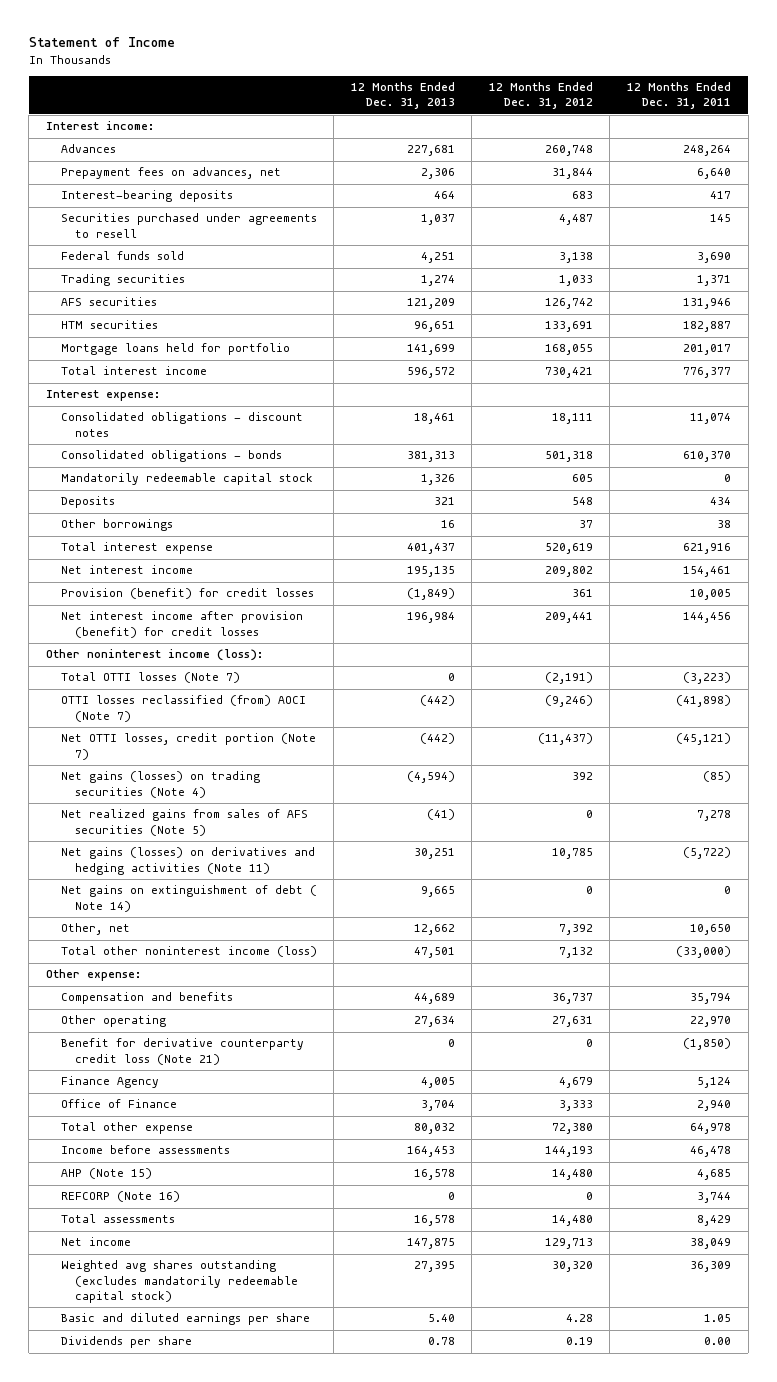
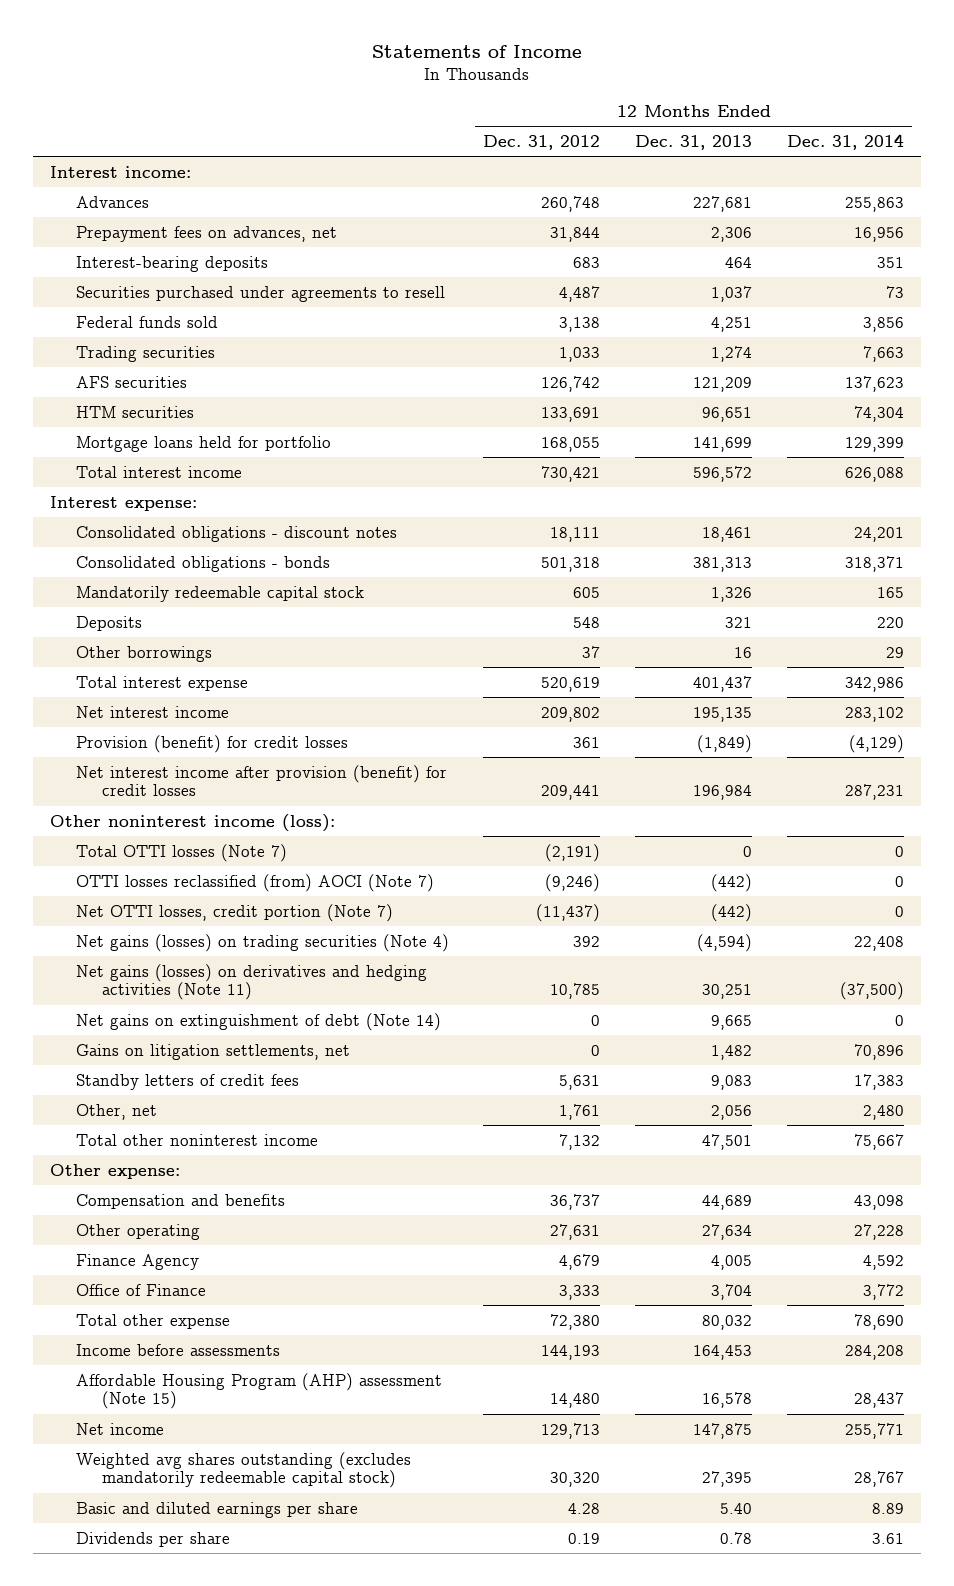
[28,37,175,48] Statement of Income -> [371,44,582,58] Statements of Income
[627,82,732,110] 12 Months Ended Dec. 31, 2011 -> none
none -> [786,133,904,150] Dec. 31, 2014
[60,809,308,836] Net realized gains from sales of AFS securities (Note 5) -> none
[60,885,317,912] Net gains on extinguishment of debt ( Note 14) -> [75,1012,441,1031] Net gains on extinguishment of debt (Note 14)
none -> [75,1043,350,1060] Gains on litigation settlements, net
none -> [75,1073,299,1090] Standby letters of credit fees
[413,924,455,936] 12,662 -> [711,1104,753,1120] 2,056
[558,924,593,936] 7,392 -> [559,1103,601,1120] 1,761
[60,946,317,958] Total other noninterest income (loss) -> [75,1133,318,1146] Total other noninterest income
[60,1038,304,1065] Benefit for derivative counterparty credit loss (Note 21) -> none
[60,1191,180,1203] REFCORP (Note 16) -> none
[60,1214,175,1224] Total assessments -> none
[60,1168,152,1180] AHP (Note 15) -> [75,1372,442,1410] Affordable Housing Program (AHP) assessment (Note 15)

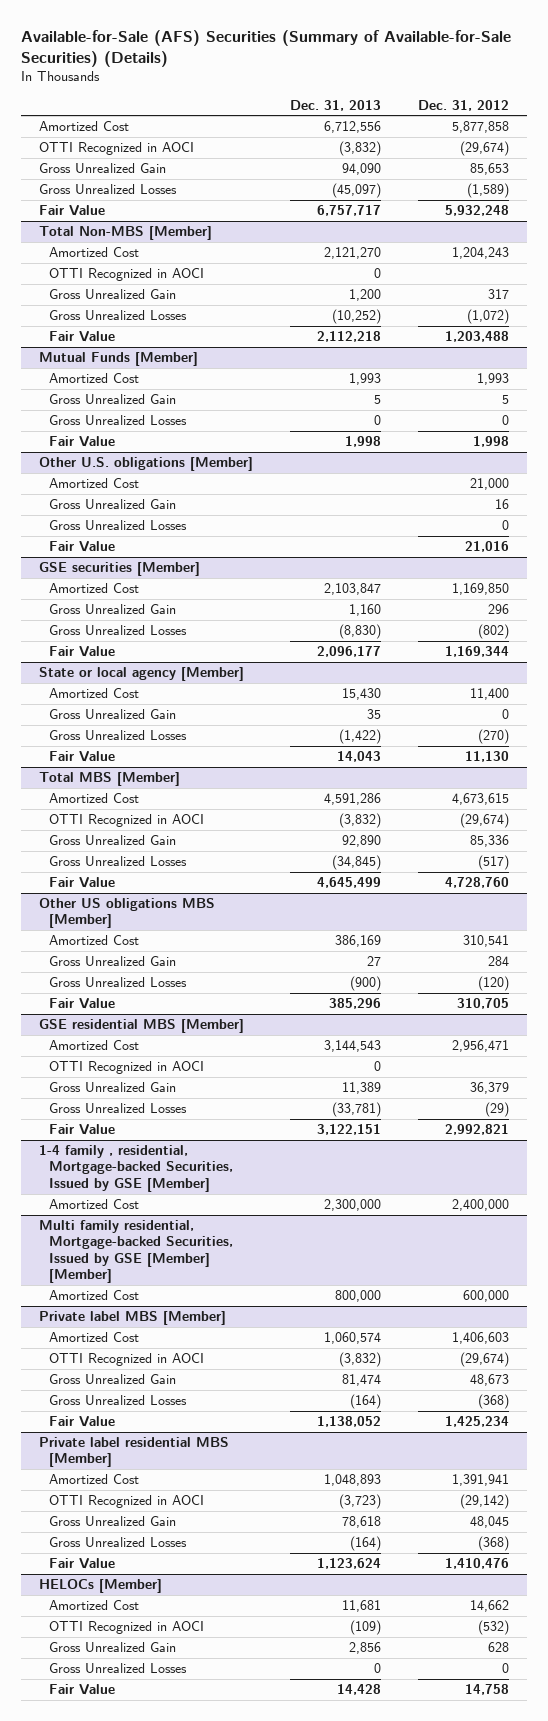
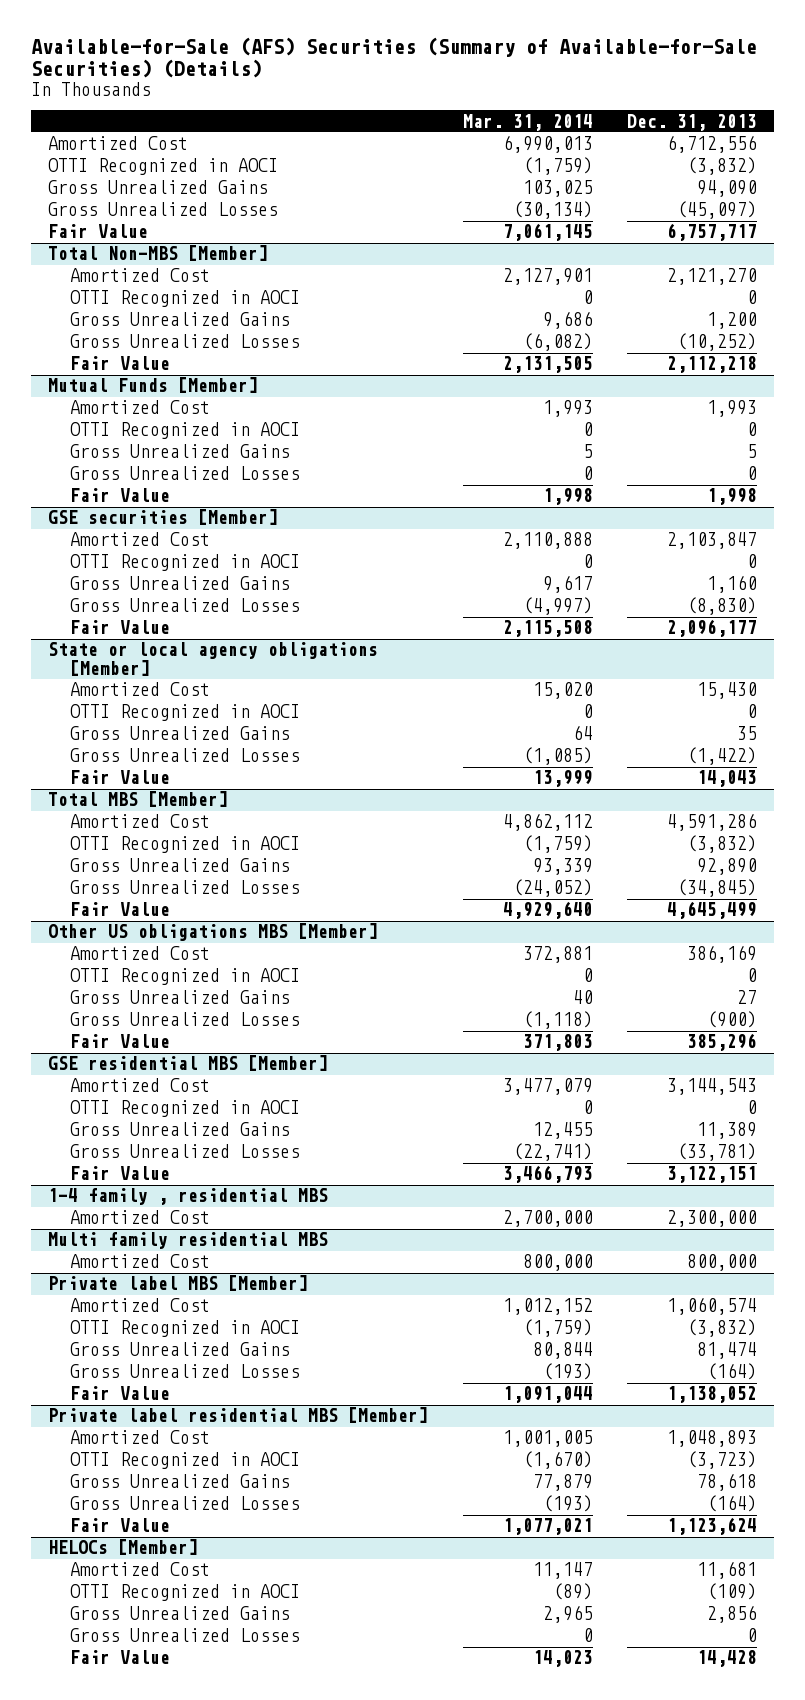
[417,99,509,111] Dec. 31, 2012 -> none
none -> [462,113,593,131] Mar. 31, 2014
[39,163,167,174] Gross Unrealized Gain -> [48,180,269,195] Gross Unrealized Gains
[49,289,177,300] Gross Unrealized Gain -> [70,312,291,327] Gross Unrealized Gains
none -> [70,422,301,440] OTTI Recognized in AOCI
[49,394,177,405] Gross Unrealized Gain -> [70,444,291,459] Gross Unrealized Gains
[39,457,254,472] Other U.S. obligations [Member] -> none
[49,478,140,489] Amortized Cost -> none
[49,499,177,510] Gross Unrealized Gain -> none
[49,520,188,531] Gross Unrealized Losses -> none
[49,541,116,553] Fair Value -> none
none -> [70,554,301,572] OTTI Recognized in AOCI
[49,604,177,615] Gross Unrealized Gain -> [70,576,291,591] Gross Unrealized Gains
[39,667,245,682] State or local agency [Member] -> [48,642,379,676] State or local agency obligations [Member]
none -> [70,704,301,722] OTTI Recognized in AOCI
[49,709,177,720] Gross Unrealized Gain -> [70,726,291,741] Gross Unrealized Gains
[49,835,177,846] Gross Unrealized Gain -> [70,858,291,873] Gross Unrealized Gains
none -> [70,968,301,986] OTTI Recognized in AOCI
[49,956,177,967] Gross Unrealized Gain -> [70,990,291,1005] Gross Unrealized Gains
[49,1082,177,1093] Gross Unrealized Gain -> [70,1122,291,1137] Gross Unrealized Gains
[39,1145,234,1192] 1-4 family , residential, Mortgage-backed Securities, Issued by GSE [Member] -> none
none -> [48,1188,329,1206] 1-4 family , residential MBS
[39,1220,234,1284] Multi family residential, Mortgage-backed Securities, Issued by GSE [Member] [Member] -> none
none -> [48,1232,329,1250] Multi family residential MBS
[49,1374,177,1385] Gross Unrealized Gain -> [70,1342,291,1357] Gross Unrealized Gains
[49,1516,177,1527] Gross Unrealized Gain -> [70,1474,291,1489] Gross Unrealized Gains
[49,1642,177,1653] Gross Unrealized Gain -> [70,1606,291,1621] Gross Unrealized Gains

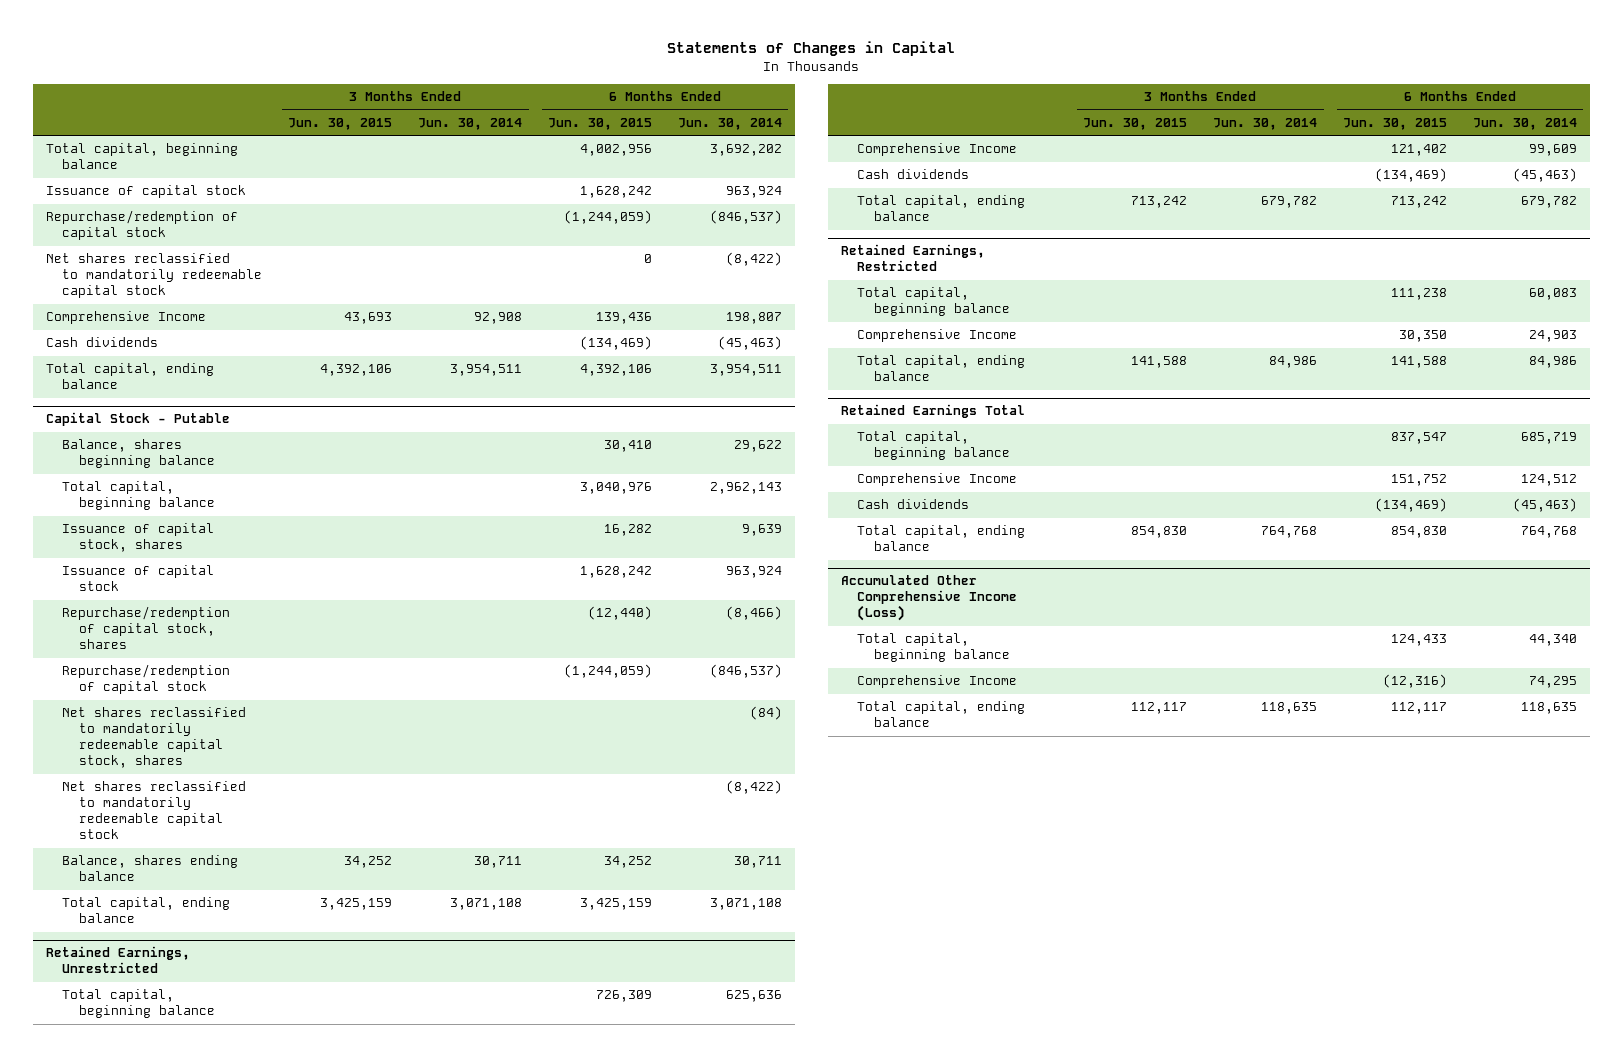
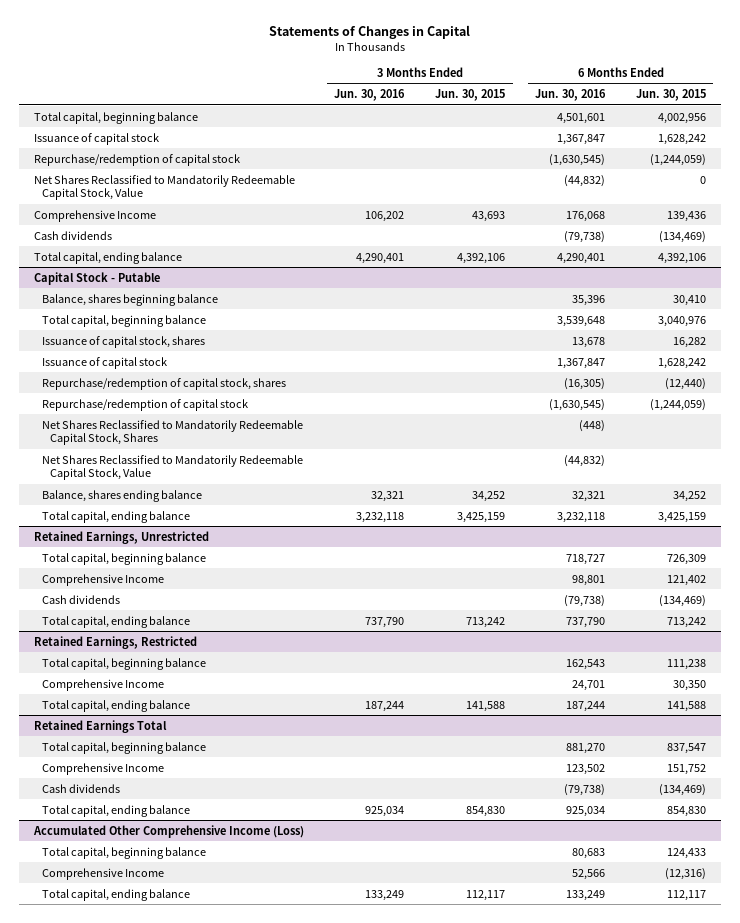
[418,118,523,131] Jun. 30, 2014 -> none
[677,118,782,131] Jun. 30, 2014 -> none
none -> [334,88,406,101] Jun. 30, 2016
none -> [535,88,607,101] Jun. 30, 2016
[45,253,263,299] Net shares reclassified to mandatorily redeemable capital stock -> [34,174,296,201] Net Shares Reclassified to Mandatorily Redeemable Capital Stock, Value
[62,707,247,769] Net shares reclassified to mandatorily redeemable capital stock, shares -> [42,419,304,446] Net Shares Reclassified to Mandatorily Redeemable Capital Stock, Shares
[62,781,247,840] Net shares reclassified to mandatorily redeemable capital stock -> [42,454,304,481] Net Shares Reclassified to Mandatorily Redeemable Capital Stock, Value

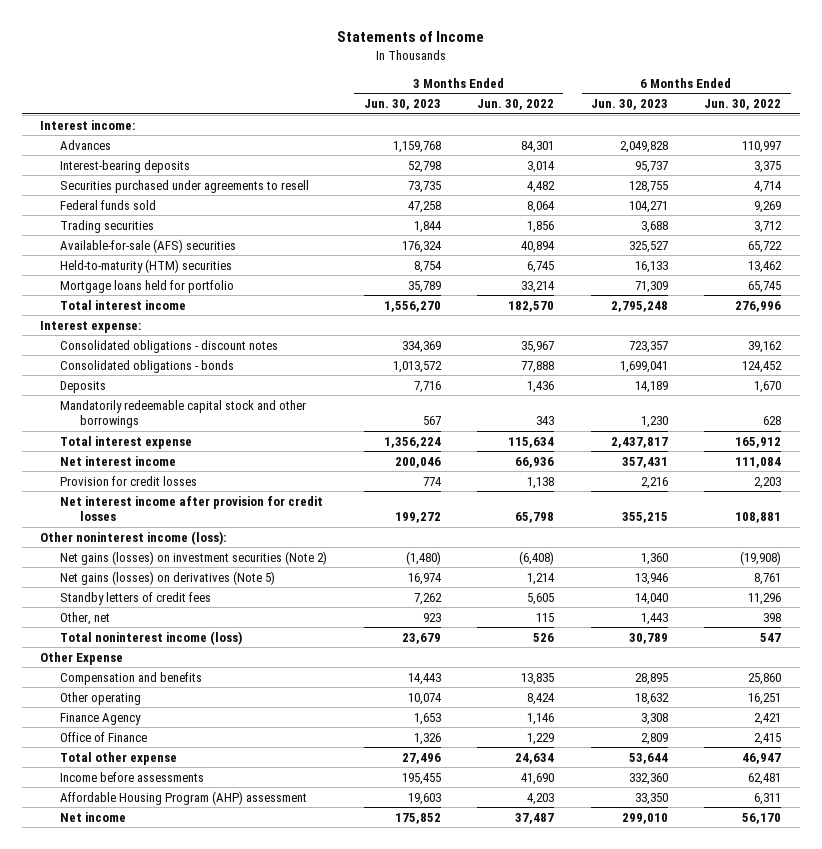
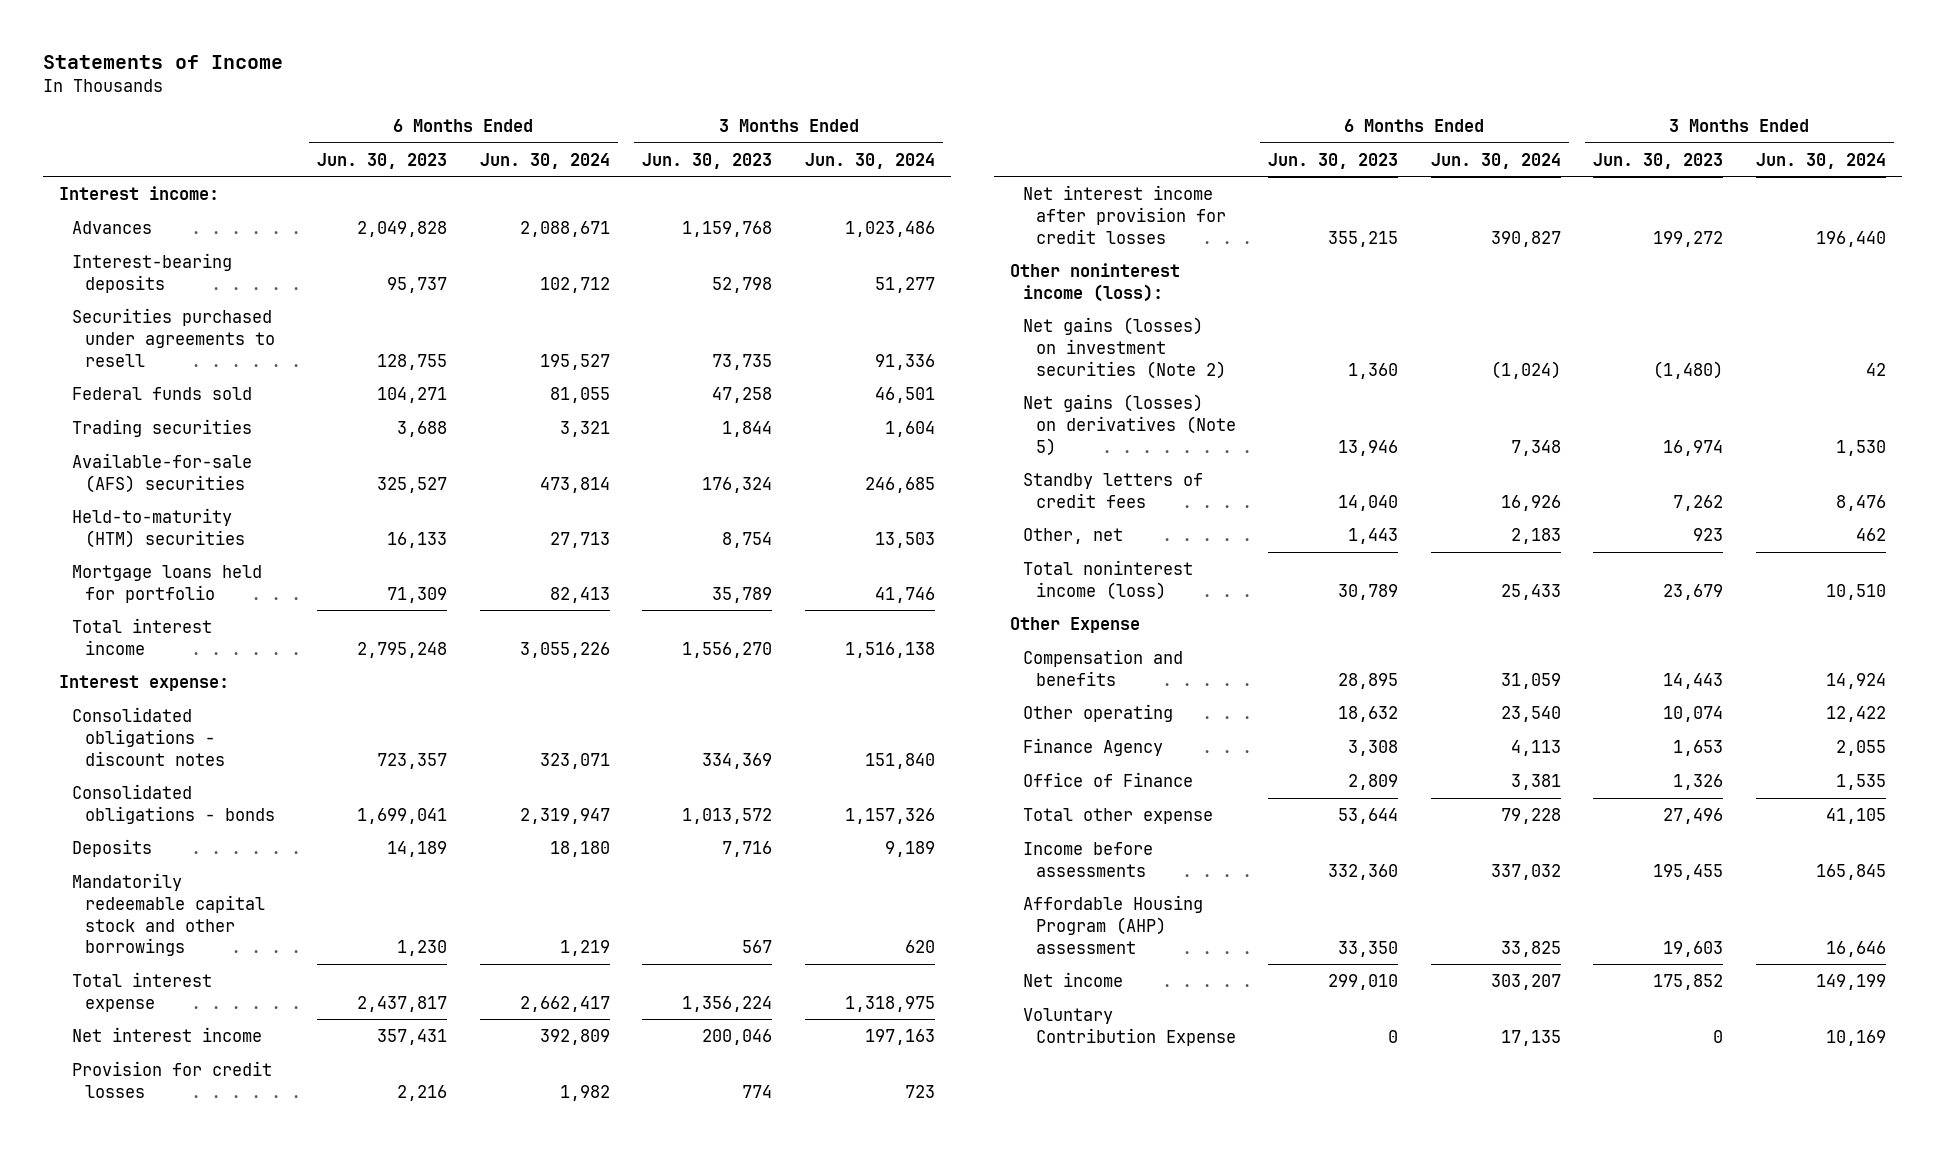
[477,99,555,111] Jun. 30, 2022 -> none
[704,99,782,111] Jun. 30, 2022 -> none
none -> [479,152,610,169] Jun. 30, 2024
none -> [804,152,935,169] Jun. 30, 2024
none -> [1022,1008,1236,1046] Voluntary Contribution Expense

